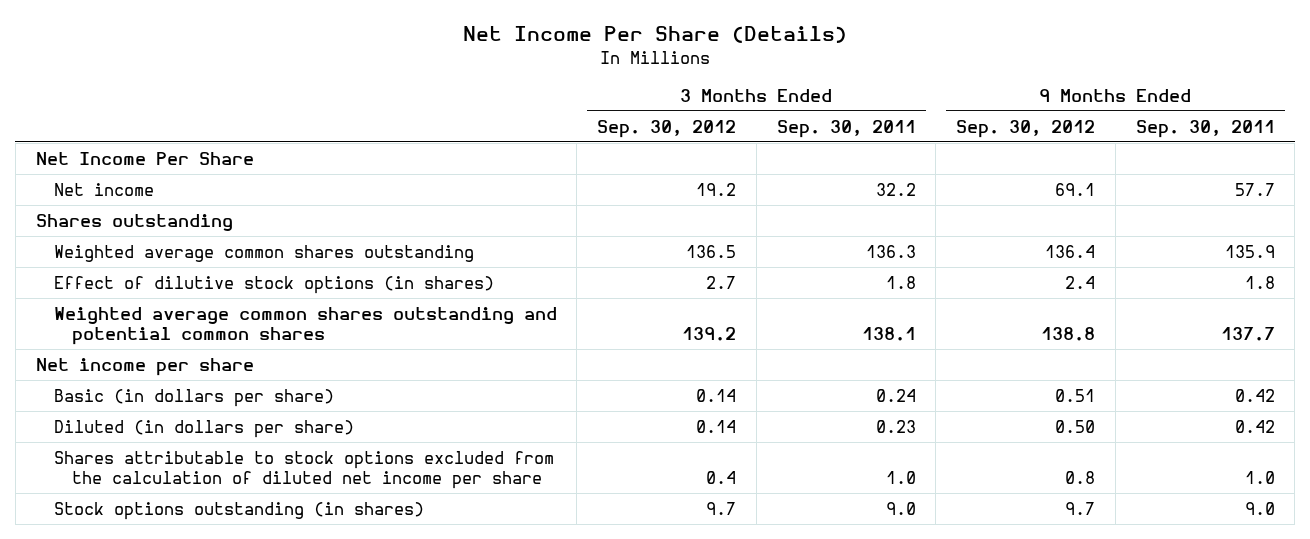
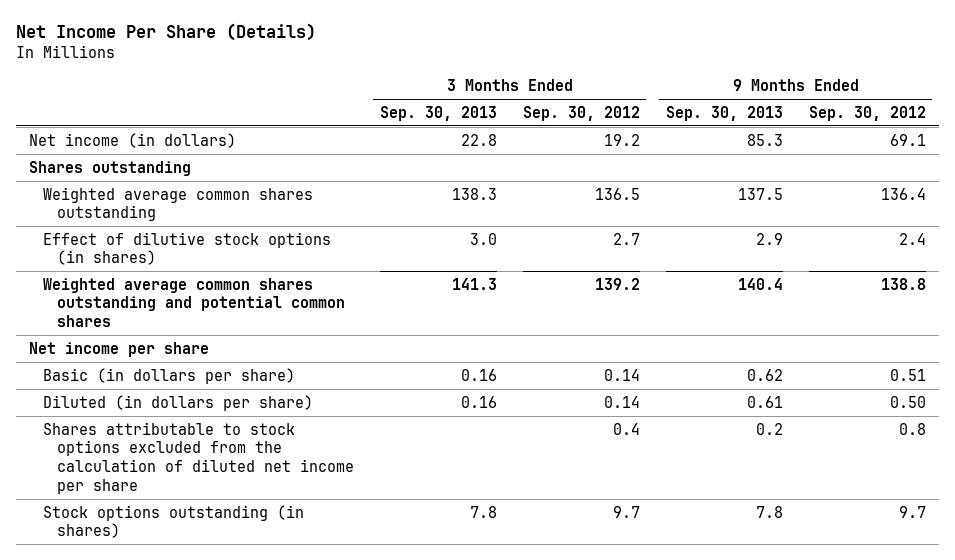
[776,119,916,138] Sep. 30, 2011 -> none
[1135,119,1275,138] Sep. 30, 2011 -> none
none -> [379,105,497,121] Sep. 30, 2013
none -> [665,105,783,121] Sep. 30, 2013
[35,151,254,165] Net Income Per Share -> none
[53,182,154,196] Net income -> [28,132,236,148] Net income (in dollars)

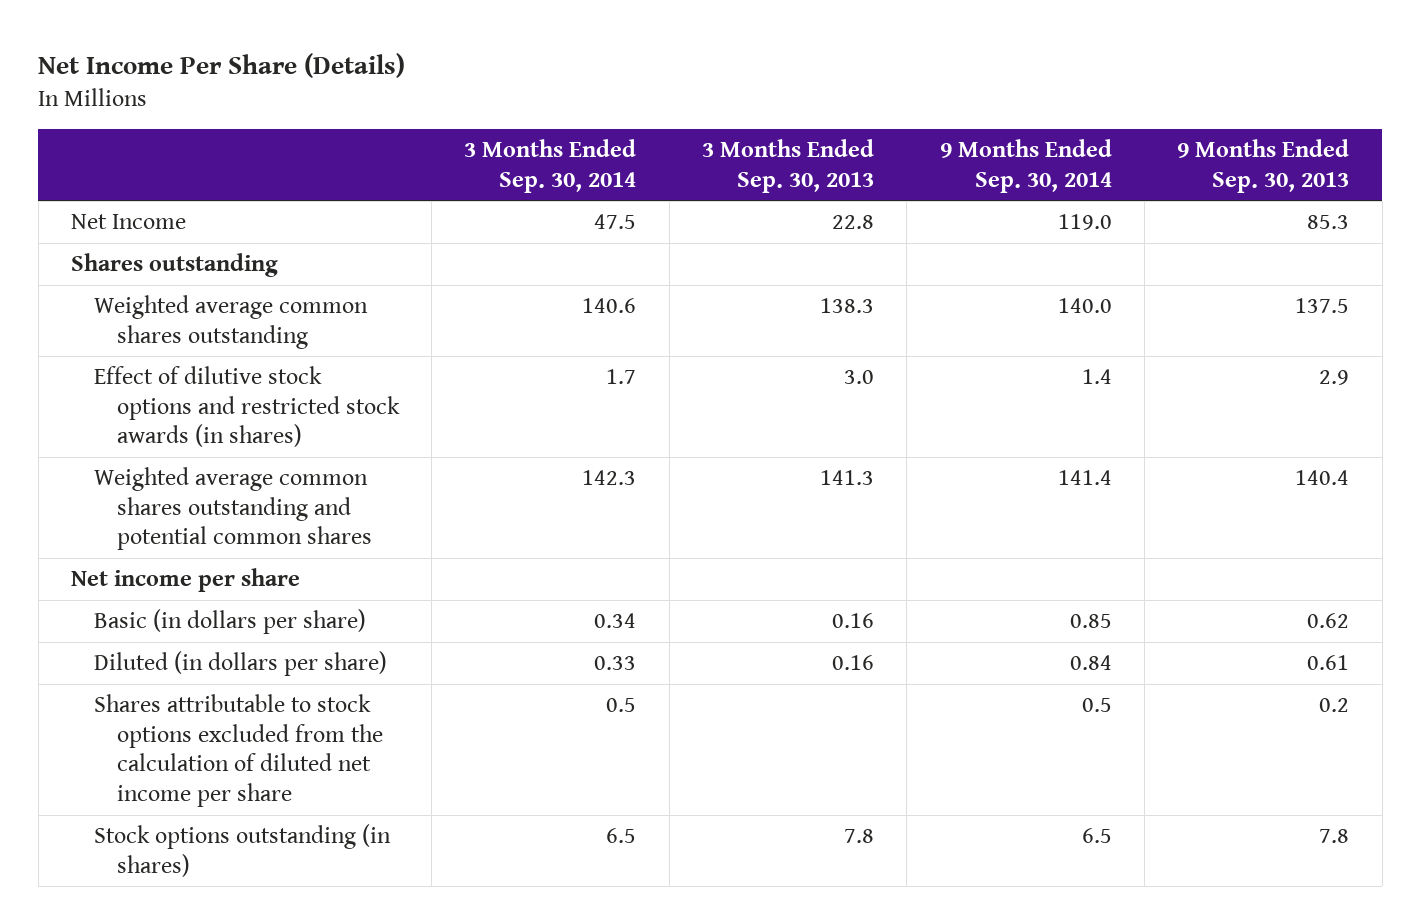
[522,105,640,121] Sep. 30, 2012 -> none
[808,105,926,121] Sep. 30, 2012 -> none
none -> [464,139,637,193] 3 Months Ended Sep. 30, 2014
none -> [939,139,1112,193] 9 Months Ended Sep. 30, 2014
[28,132,236,148] Net income (in dollars) -> [71,214,187,230] Net Income
[42,231,331,266] Effect of dilutive stock options (in shares) -> [93,366,400,448] Effect of dilutive stock options and restricted stock awards (in shares)

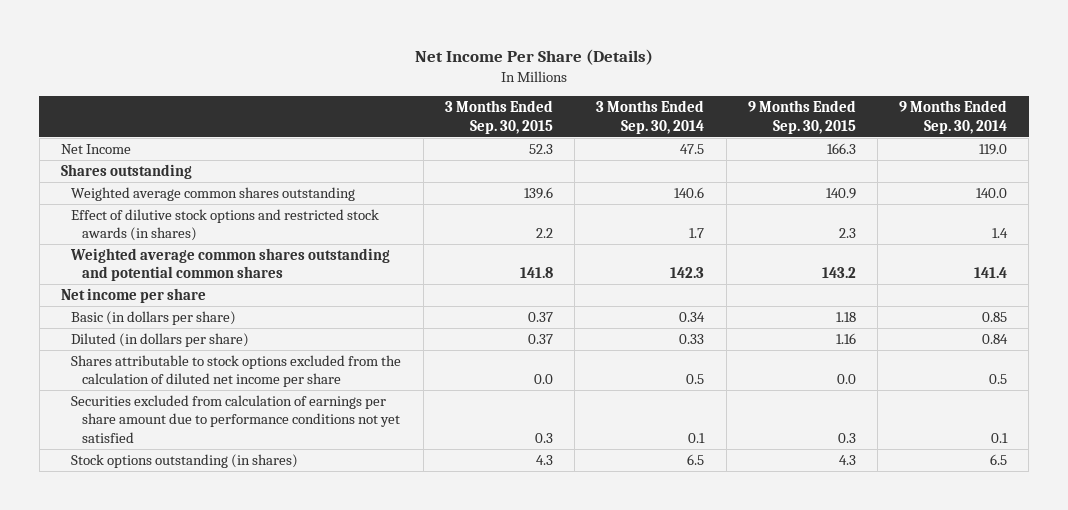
[701,139,874,193] 3 Months Ended Sep. 30, 2013 -> none
[1177,139,1350,193] 9 Months Ended Sep. 30, 2013 -> none
none -> [444,100,553,134] 3 Months Ended Sep. 30, 2015
none -> [747,100,856,134] 9 Months Ended Sep. 30, 2015
none -> [71,394,401,443] Securities excluded from calculation of earnings per share amount due to performance conditions not yet satisfied

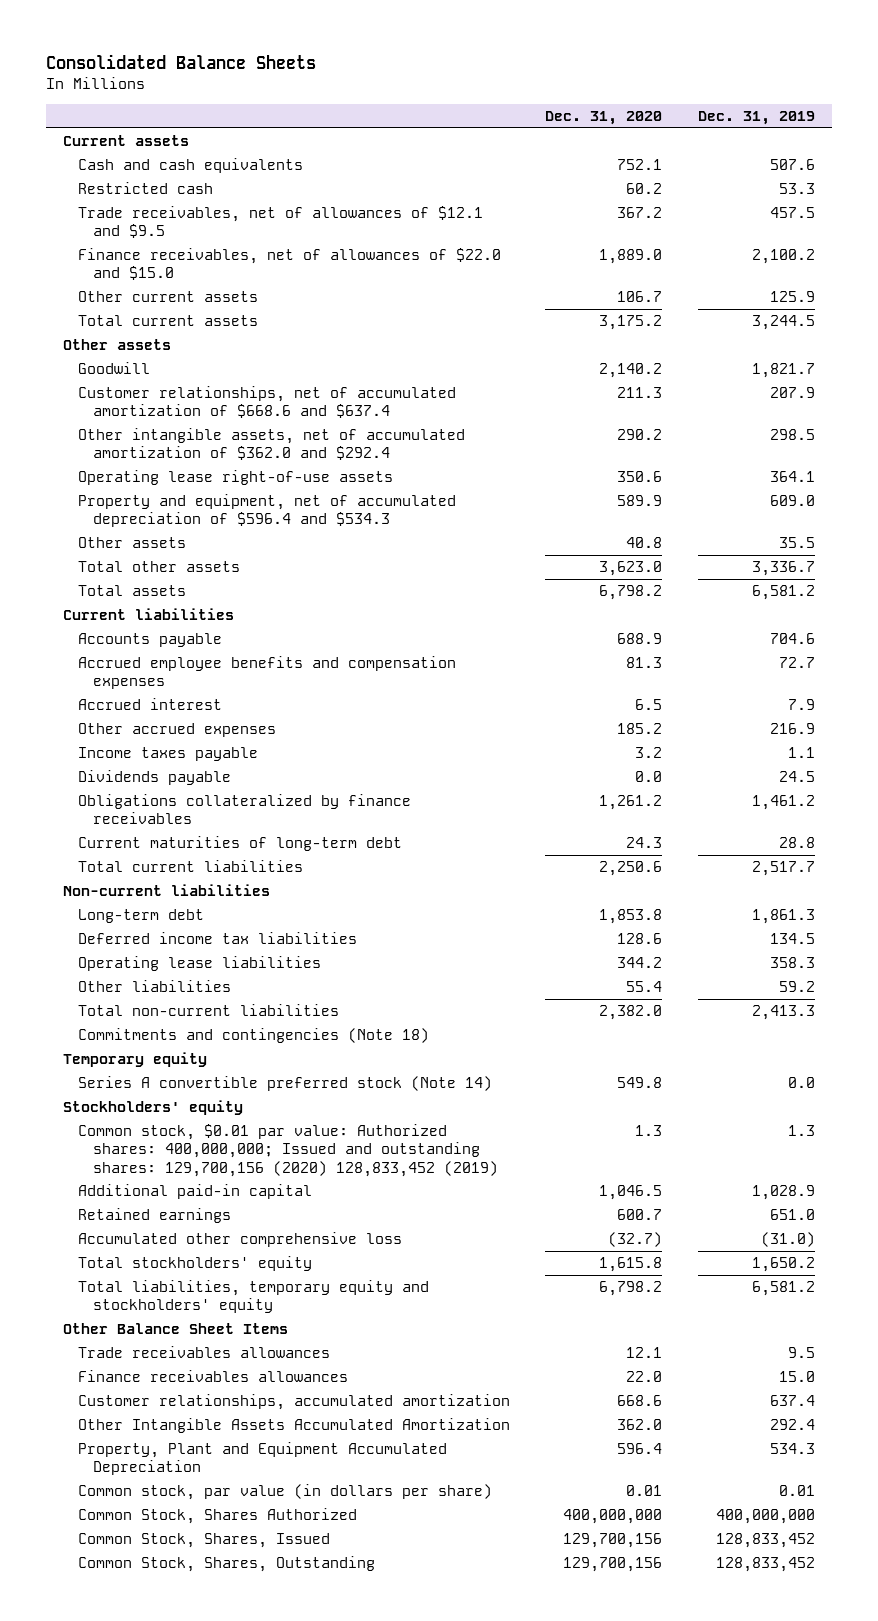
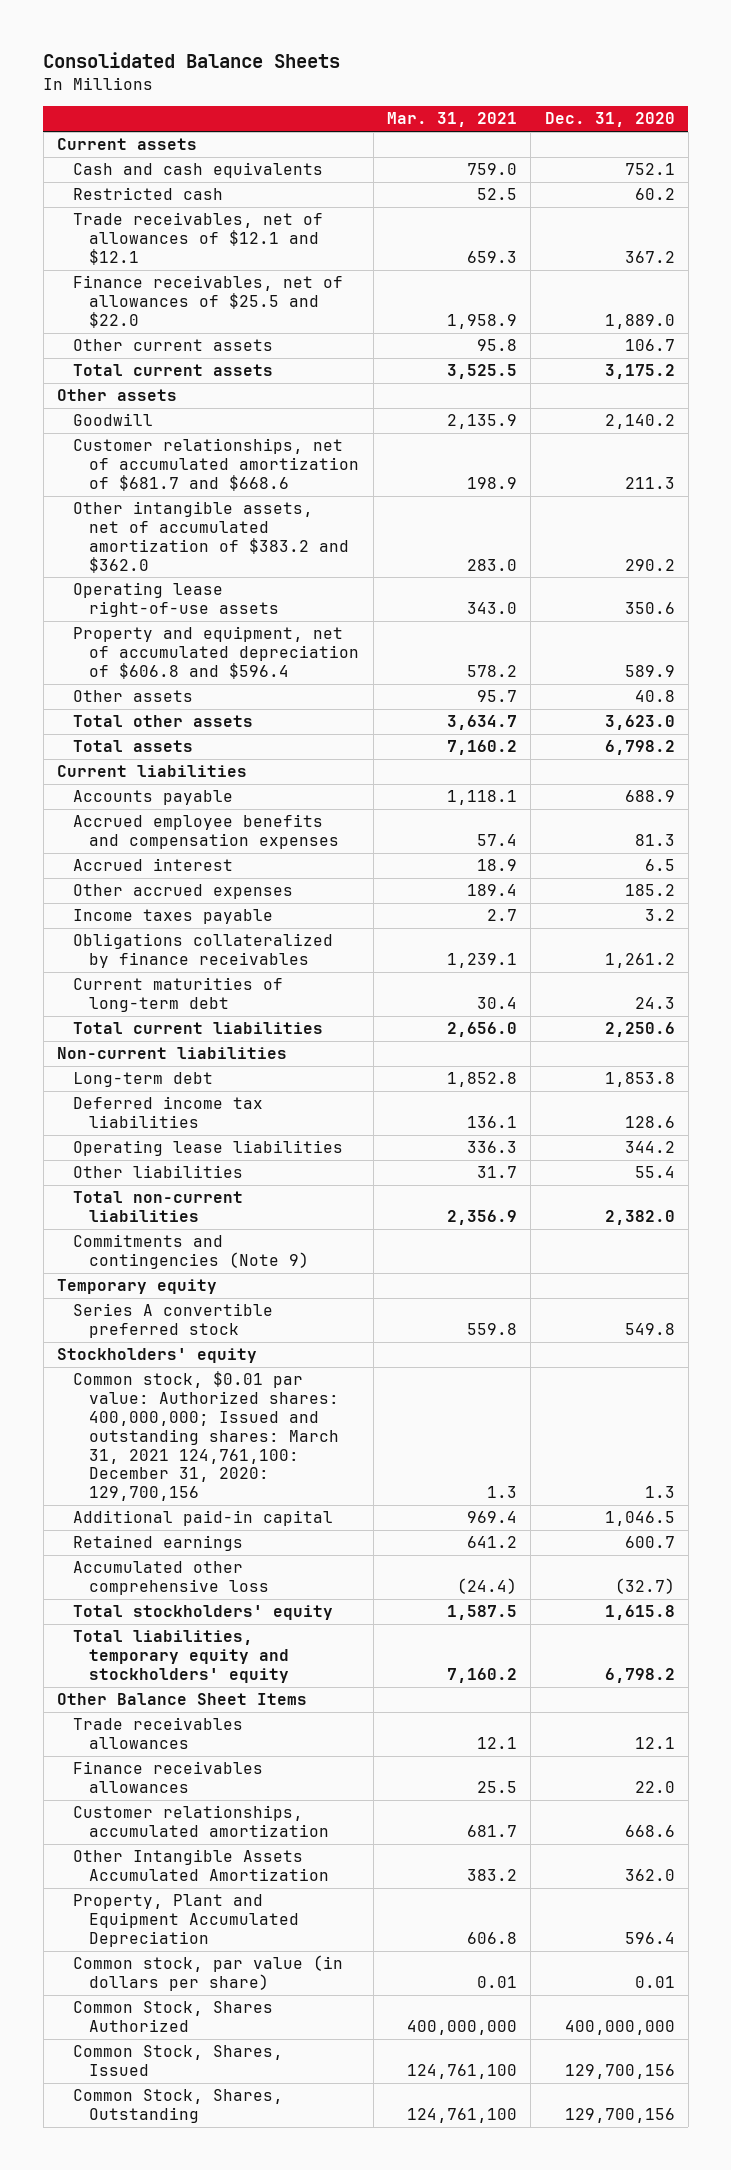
[697,110,815,125] Dec. 31, 2019 -> none
none -> [386,112,517,128] Mar. 31, 2021
[78,206,484,239] Trade receivables, net of allowances of $12.1 and $9.5 -> [73,212,324,266] Trade receivables, net of allowances of $12.1 and $12.1
[78,248,502,281] Finance receivables, net of allowances of $22.0 and $15.0 -> [73,275,344,329] Finance receivables, net of allowances of $25.5 and $22.0
[78,386,457,419] Customer relationships, net of accumulated amortization of $668.6 and $637.4 -> [73,438,360,492] Customer relationships, net of accumulated amortization of $681.7 and $668.6
[78,428,466,461] Other intangible assets, net of accumulated amortization of $362.0 and $292.4 -> [73,501,350,573] Other intangible assets, net of accumulated amortization of $383.2 and $362.0
[78,494,457,528] Property and equipment, net of accumulated depreciation of $596.4 and $534.3 -> [73,626,360,680] Property and equipment, net of accumulated depreciation of $606.8 and $596.4
[78,770,232,786] Dividends payable -> none
[78,1028,430,1044] Commitments and contingencies (Note 18) -> [73,1234,310,1270] Commitments and contingencies (Note 9)
[78,1076,493,1092] Series A convertible preferred stock (Note 14) -> [73,1303,274,1339] Series A convertible preferred stock
[78,1124,499,1177] Common stock, $0.01 par value: Authorized shares: 400,000,000; Issued and outstanding shares: 129,700,156 (2020) 128,833,452 (2019) -> [73,1371,340,1502] Common stock, $0.01 par value: Authorized shares: 400,000,000; Issued and outstanding shares: March 31, 2021 124,761,100: December 31, 2020: 129,700,156

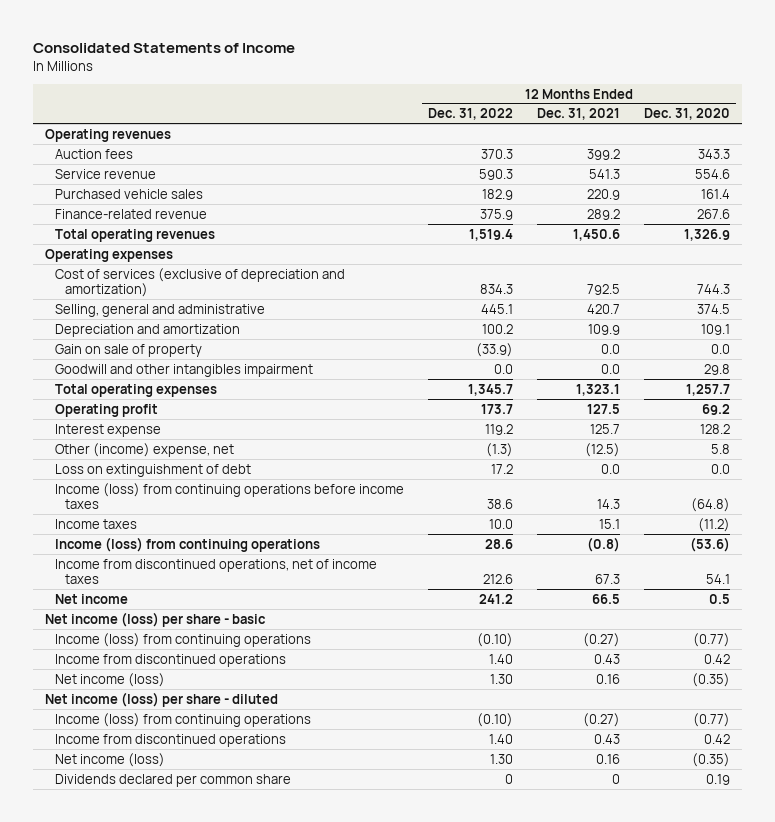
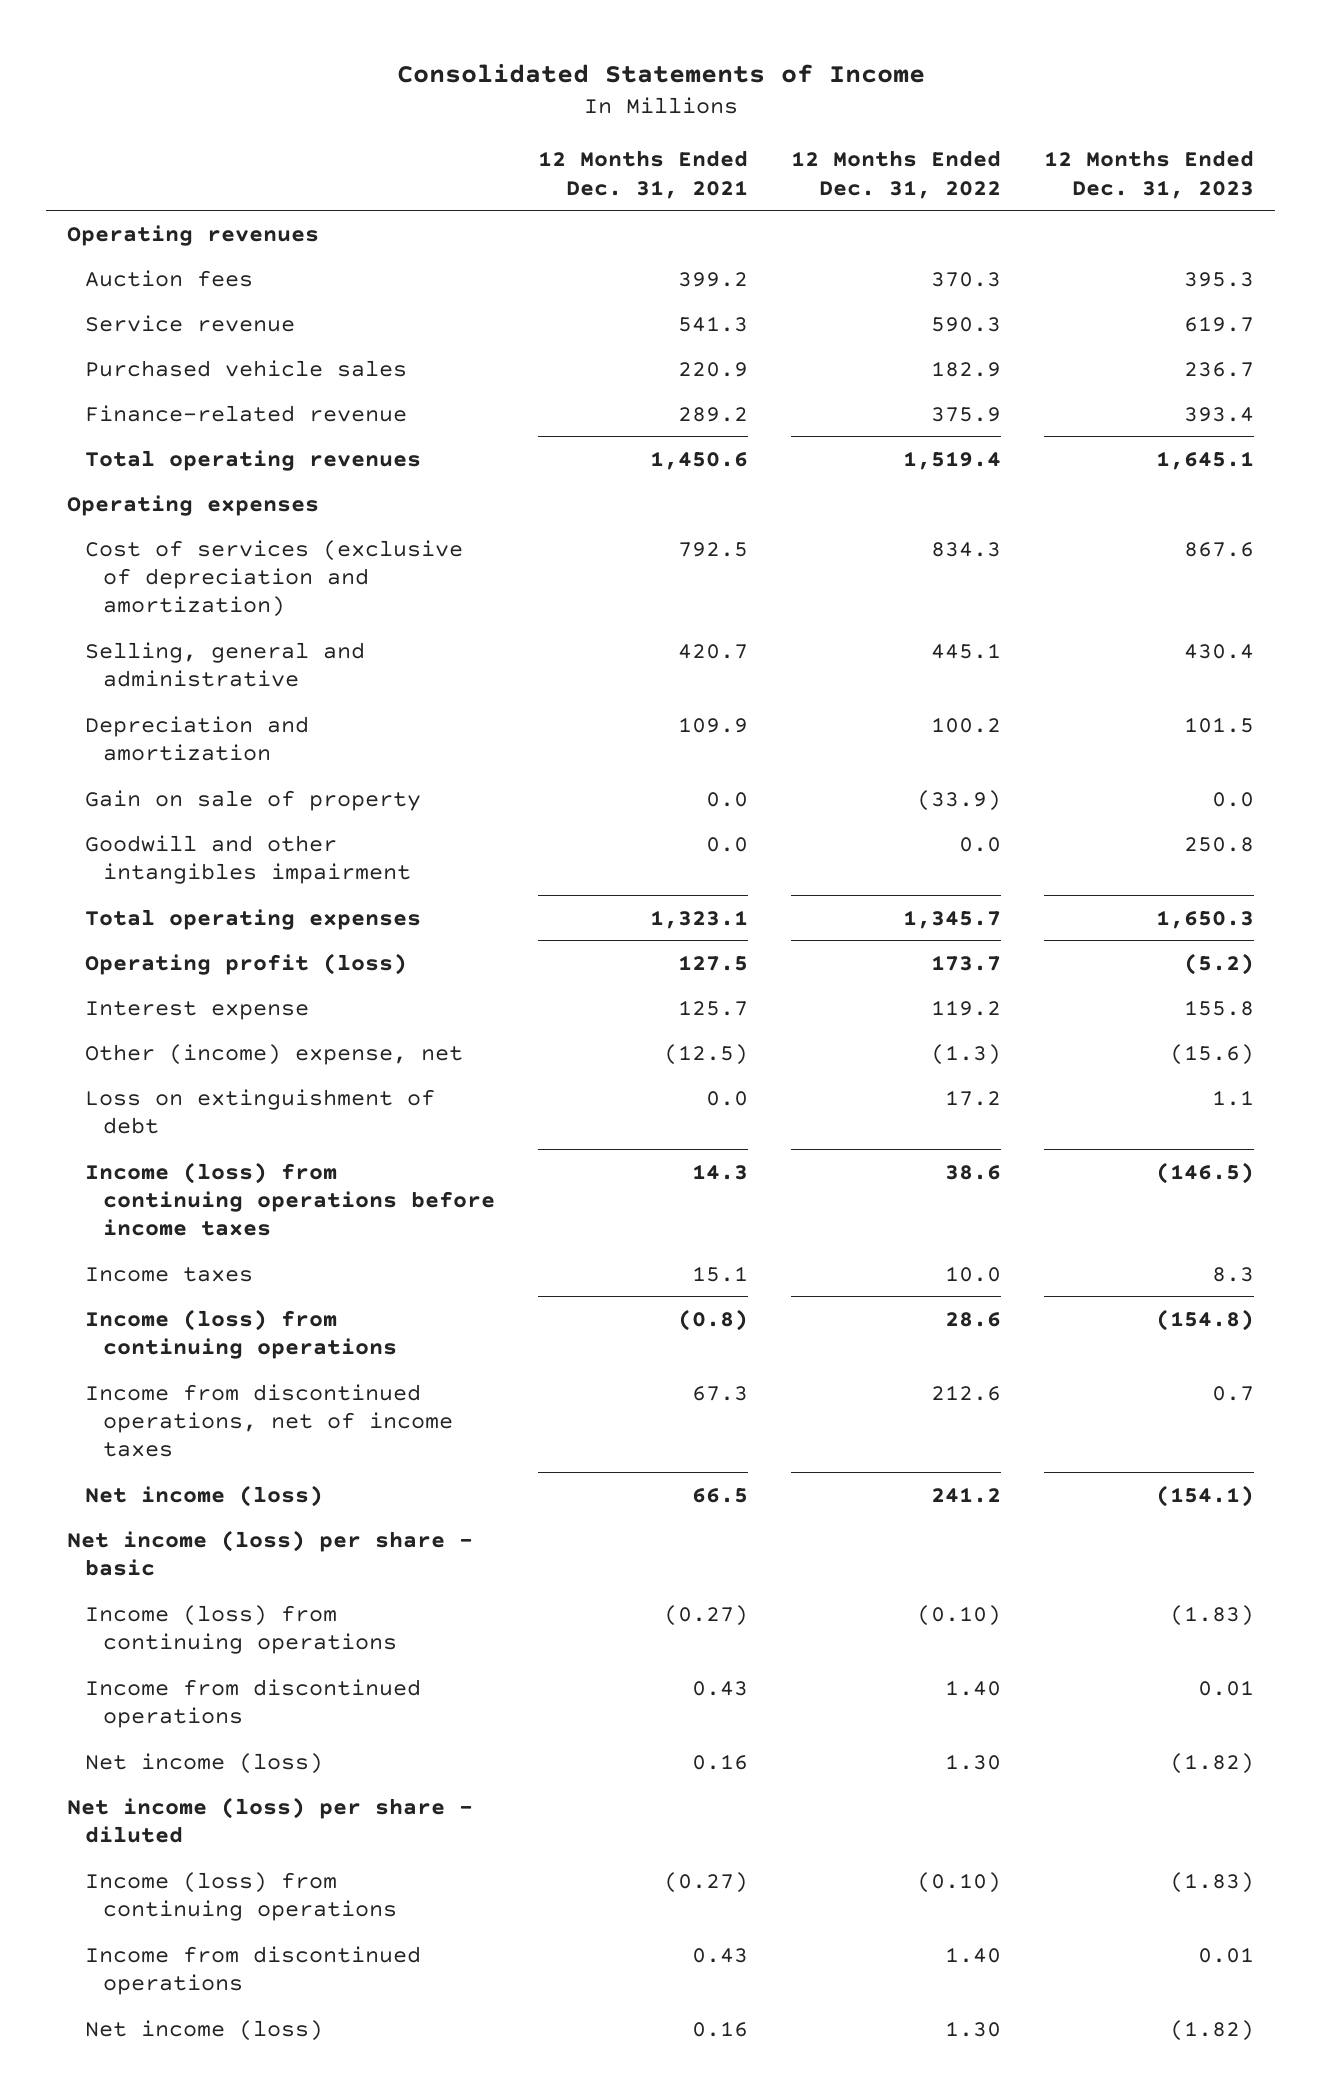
[644,108,731,121] Dec. 31, 2020 -> none
none -> [1043,150,1254,199] 12 Months Ended Dec. 31, 2023
[54,403,158,417] Operating profit -> [85,952,408,975] Operating profit (loss)
[54,593,128,604] Net income -> [85,1484,324,1507] Net income (loss)
[54,773,291,787] Dividends declared per common share -> none

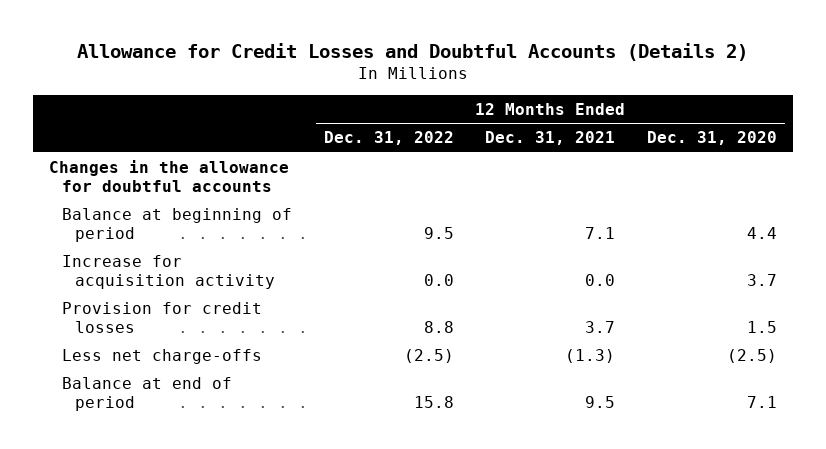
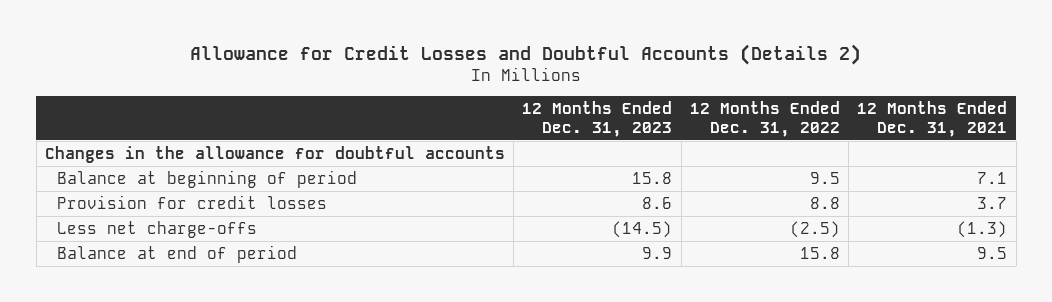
[647,131,778,146] Dec. 31, 2020 -> none
none -> [522,100,673,137] 12 Months Ended Dec. 31, 2023
[61,254,275,289] Increase for acquisition activity -> none

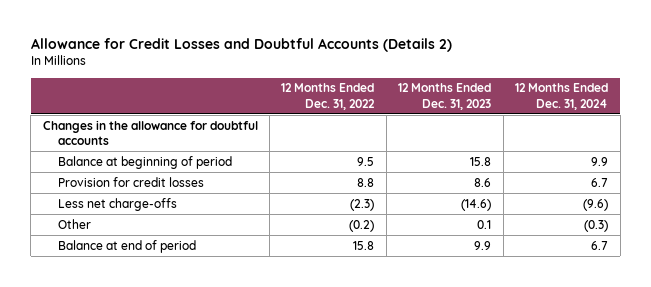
[857,100,1008,137] 12 Months Ended Dec. 31, 2021 -> none
none -> [515,83,609,110] 12 Months Ended Dec. 31, 2024
[612,220,673,238] (14.5) -> [461,198,492,211] (14.6)
[789,220,840,238] (2.5) -> [350,198,375,211] (2.3)
none -> [57,218,91,229] Other

